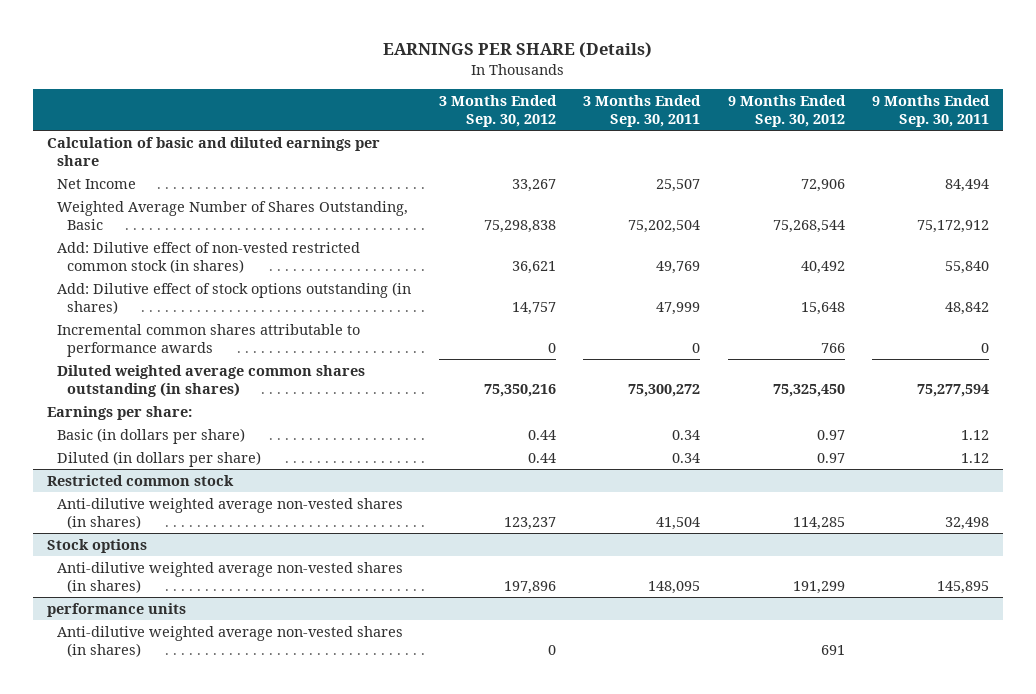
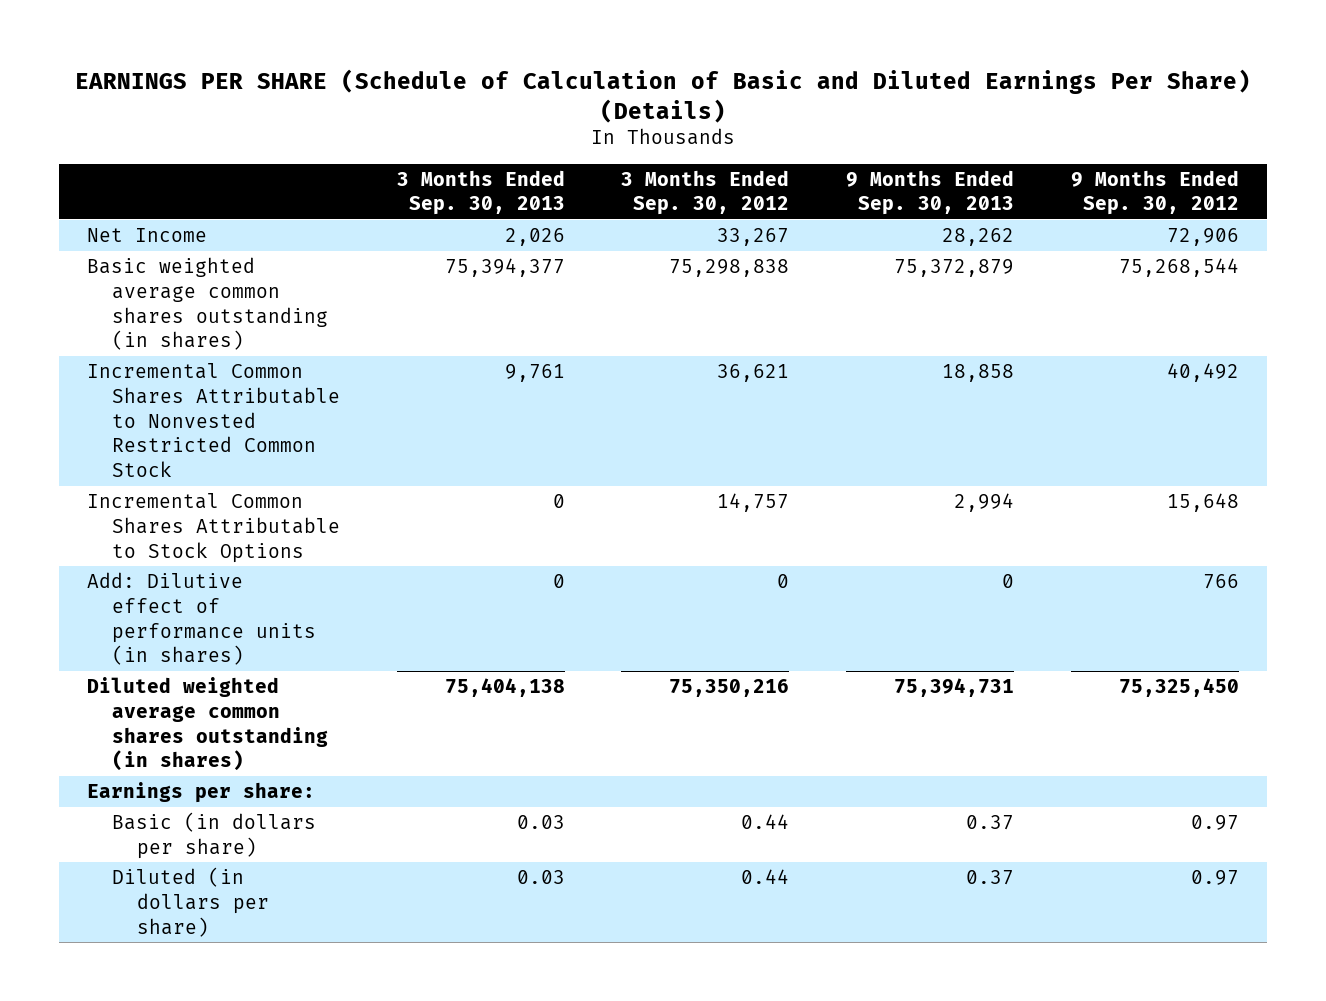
[382,42,652,59] EARNINGS PER SHARE (Details) -> [75,68,1252,123] EARNINGS PER SHARE (Schedule of Calculation of Basic and Diluted Earnings Per Share) (Details)
[583,94,702,128] 3 Months Ended Sep. 30, 2011 -> none
[872,94,991,128] 9 Months Ended Sep. 30, 2011 -> none
none -> [396,169,565,216] 3 Months Ended Sep. 30, 2013
none -> [846,169,1015,216] 9 Months Ended Sep. 30, 2013
[46,136,380,166] Calculation of basic and diluted earnings per share -> none
[56,200,408,230] Weighted Average Number of Shares Outstanding, Basic -> [87,256,329,351] Basic weighted average common shares outstanding (in shares)
[56,241,360,273] Add: Dilutive effect of non-vested restricted common stock (in shares) -> [87,362,341,478] Incremental Common Shares Attributable to Nonvested Restricted Common Stock
[56,281,411,314] Add: Dilutive effect of stock options outstanding (in shares) -> [87,492,341,563] Incremental Common Shares Attributable to Stock Options
[56,323,360,357] Incremental common shares attributable to performance awards -> [87,571,317,666] Add: Dilutive effect of performance units (in shares)
[46,474,234,486] Restricted common stock -> none
[56,497,403,529] Anti-dilutive weighted average non-vested shares (in shares) -> none
[46,538,147,553] Stock options -> none
[56,561,403,593] Anti-dilutive weighted average non-vested shares (in shares) -> none
[46,602,186,617] performance units -> none
[56,625,403,657] Anti-dilutive weighted average non-vested shares (in shares) -> none

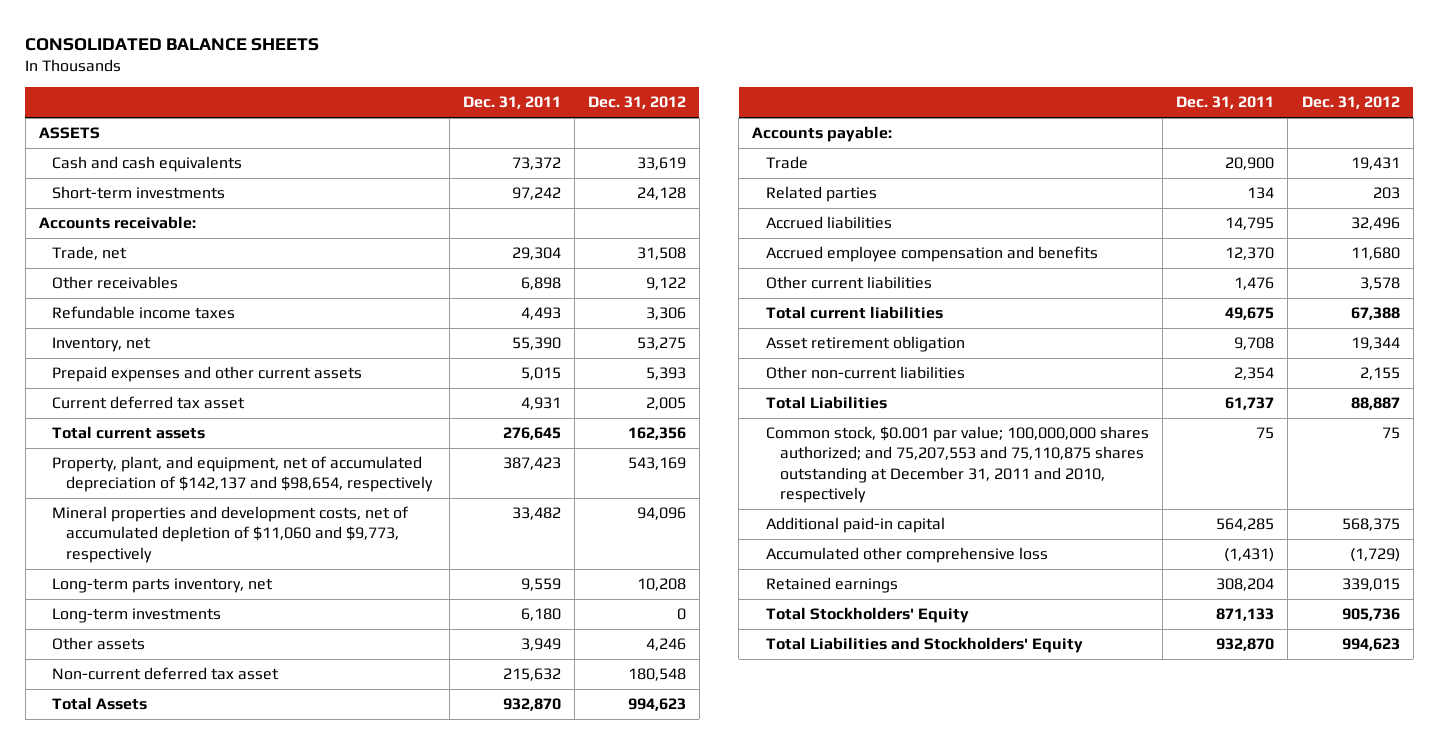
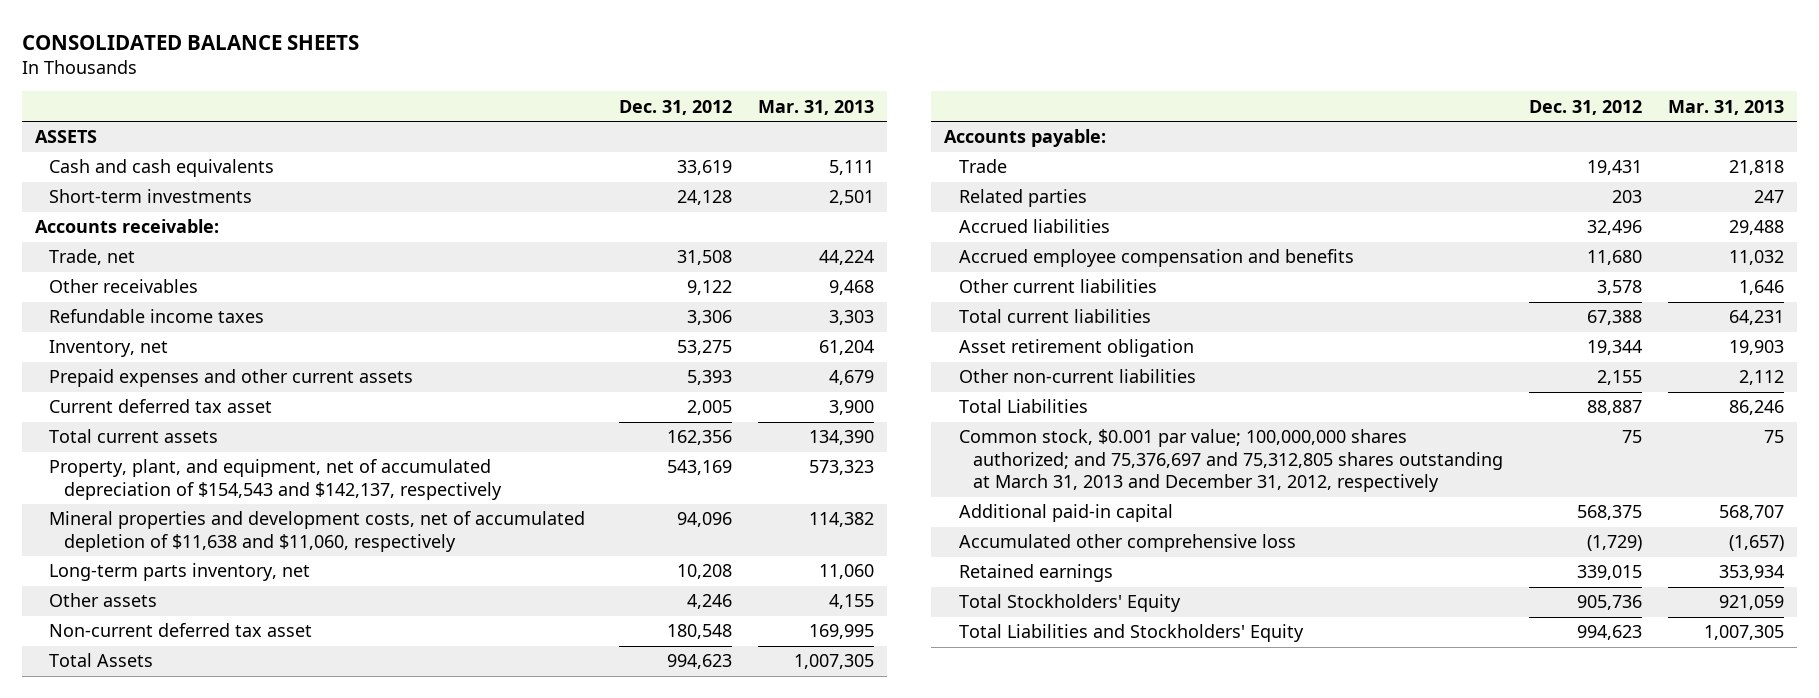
[462,96,561,110] Dec. 31, 2011 -> none
none -> [758,99,875,115] Mar. 31, 2013
[52,456,434,493] Property, plant, and equipment, net of accumulated depreciation of $142,137 and $98,654, respectively -> [49,459,502,500] Property, plant, and equipment, net of accumulated depreciation of $154,543 and $142,137, respectively
[52,506,410,563] Mineral properties and development costs, net of accumulated depletion of $11,060 and $9,773, respectively -> [49,511,586,552] Mineral properties and development costs, net of accumulated depletion of $11,638 and $11,060, respectively
[52,608,222,624] Long-term investments -> none
[766,426,1150,503] Common stock, $0.001 par value; 100,000,000 shares authorized; and 75,207,553 and 75,110,875 shares outstanding at December 31, 2011 and 2010, respectively -> [958,429,1503,493] Common stock, $0.001 par value; 100,000,000 shares authorized; and 75,376,697 and 75,312,805 shares outstanding at March 31, 2013 and December 31, 2012, respectively

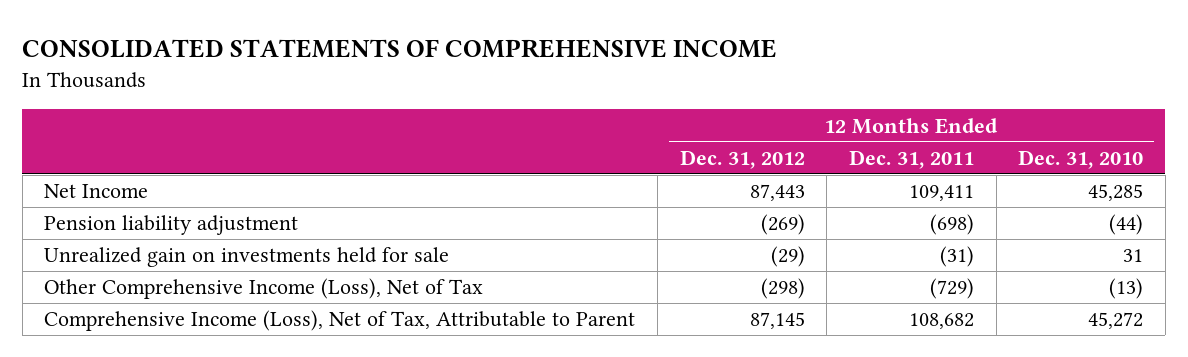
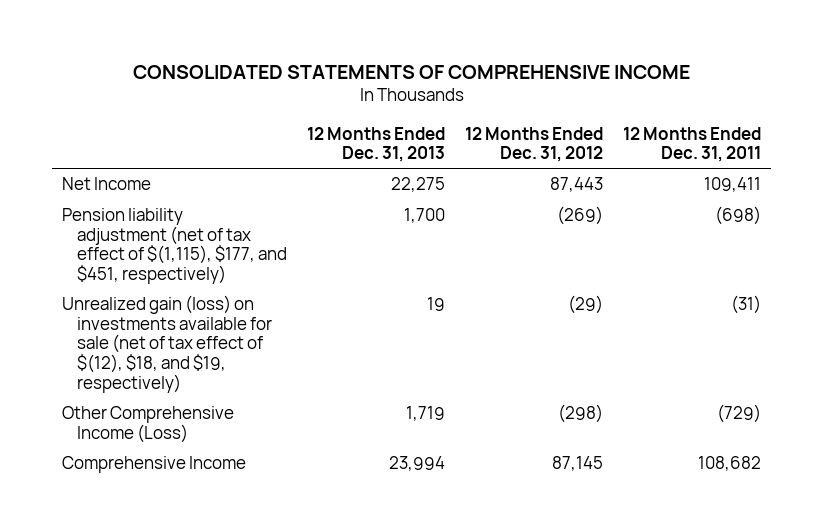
[1018,149,1144,169] Dec. 31, 2010 -> none
none -> [306,126,445,163] 12 Months Ended Dec. 31, 2013
[44,215,299,236] Pension liability adjustment -> [62,208,287,285] Pension liability adjustment (net of tax effect of $(1,115), $177, and $451, respectively)
[44,247,450,268] Unrealized gain on investments held for sale -> [62,295,272,393] Unrealized gain (loss) on investments available for sale (net of tax effect of $(12), $18, and $19, respectively)
[44,278,484,300] Other Comprehensive Income (Loss), Net of Tax -> [62,406,235,443] Other Comprehensive Income (Loss)
[44,310,636,332] Comprehensive Income (Loss), Net of Tax, Attributable to Parent -> [62,456,247,474] Comprehensive Income

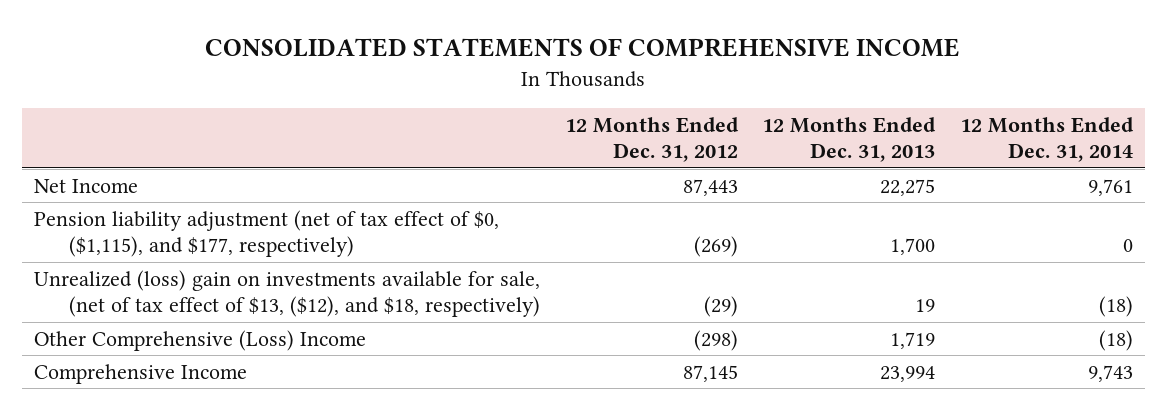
[623,126,762,163] 12 Months Ended Dec. 31, 2011 -> none
none -> [959,117,1134,163] 12 Months Ended Dec. 31, 2014
[62,208,287,285] Pension liability adjustment (net of tax effect of $(1,115), $177, and $451, respectively) -> [34,209,500,258] Pension liability adjustment (net of tax effect of $0, ($1,115), and $177, respectively)
[62,295,272,393] Unrealized gain (loss) on investments available for sale (net of tax effect of $(12), $18, and $19, respectively) -> [34,269,541,318] Unrealized (loss) gain on investments available for sale, (net of tax effect of $13, ($12), and $18, respectively)
[62,406,235,443] Other Comprehensive Income (Loss) -> [34,329,367,351] Other Comprehensive (Loss) Income

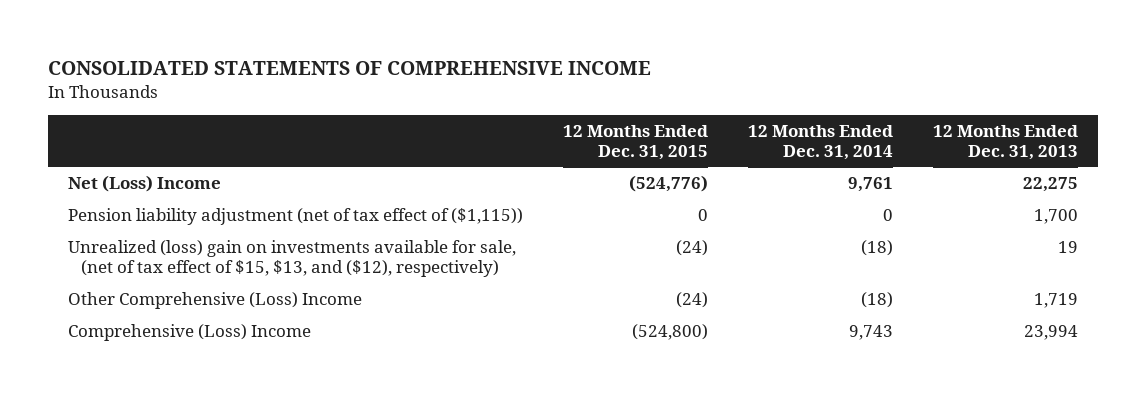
[564,117,739,163] 12 Months Ended Dec. 31, 2012 -> none
none -> [563,124,709,160] 12 Months Ended Dec. 31, 2015
[34,178,139,193] Net Income -> [68,175,222,193] Net (Loss) Income
[34,209,500,258] Pension liability adjustment (net of tax effect of $0, ($1,115), and $177, respectively) -> [68,208,524,226] Pension liability adjustment (net of tax effect of ($1,115))
[34,269,541,318] Unrealized (loss) gain on investments available for sale, (net of tax effect of $13, ($12), and $18, respectively) -> [68,240,517,278] Unrealized (loss) gain on investments available for sale, (net of tax effect of $15, $13, and ($12), respectively)
[34,363,248,384] Comprehensive Income -> [68,324,312,342] Comprehensive (Loss) Income

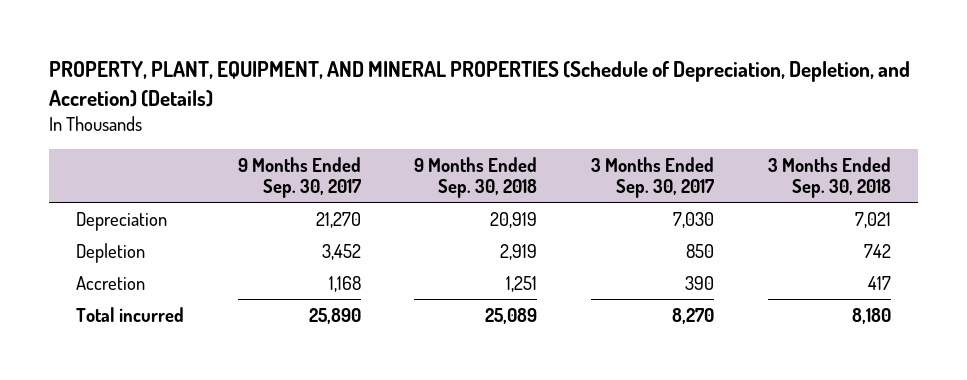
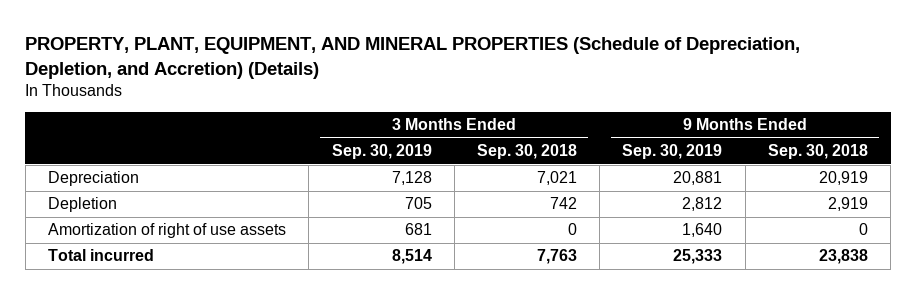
[237,156,361,198] 9 Months Ended Sep. 30, 2017 -> none
[591,156,715,198] 3 Months Ended Sep. 30, 2017 -> none
none -> [331,144,432,160] Sep. 30, 2019
none -> [622,144,723,160] Sep. 30, 2019
[75,275,145,290] Accretion -> none
none -> [48,223,287,239] Amortization of right of use assets
[485,307,538,324] 25,089 -> [818,249,868,265] 23,838
[852,307,892,324] 8,180 -> [537,249,578,265] 7,763

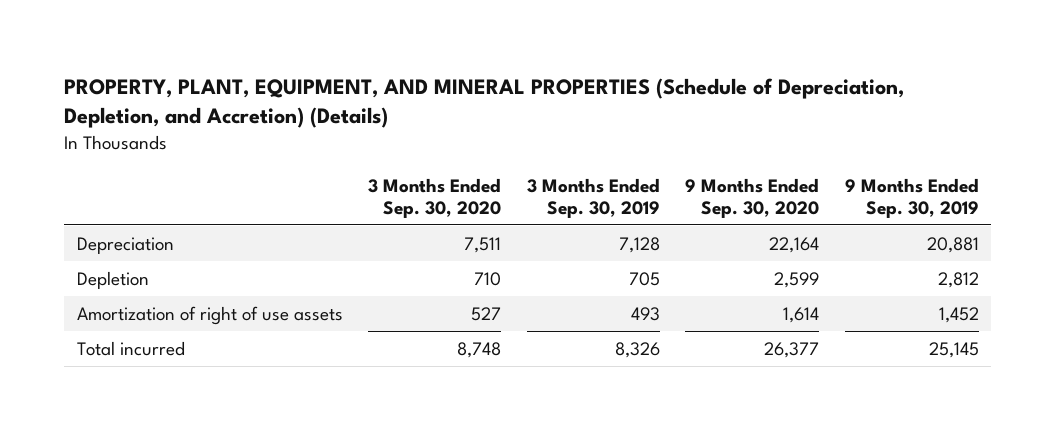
[477,144,578,160] Sep. 30, 2018 -> none
[767,144,868,160] Sep. 30, 2018 -> none
none -> [368,177,502,218] 3 Months Ended Sep. 30, 2020
none -> [685,177,820,218] 9 Months Ended Sep. 30, 2020
[404,223,432,236] 681 -> [630,306,660,321] 493
[682,223,723,238] 1,640 -> [938,306,979,323] 1,452
[391,249,432,265] 8,514 -> [614,341,660,358] 8,326
[673,249,723,265] 25,333 -> [928,341,979,358] 25,145

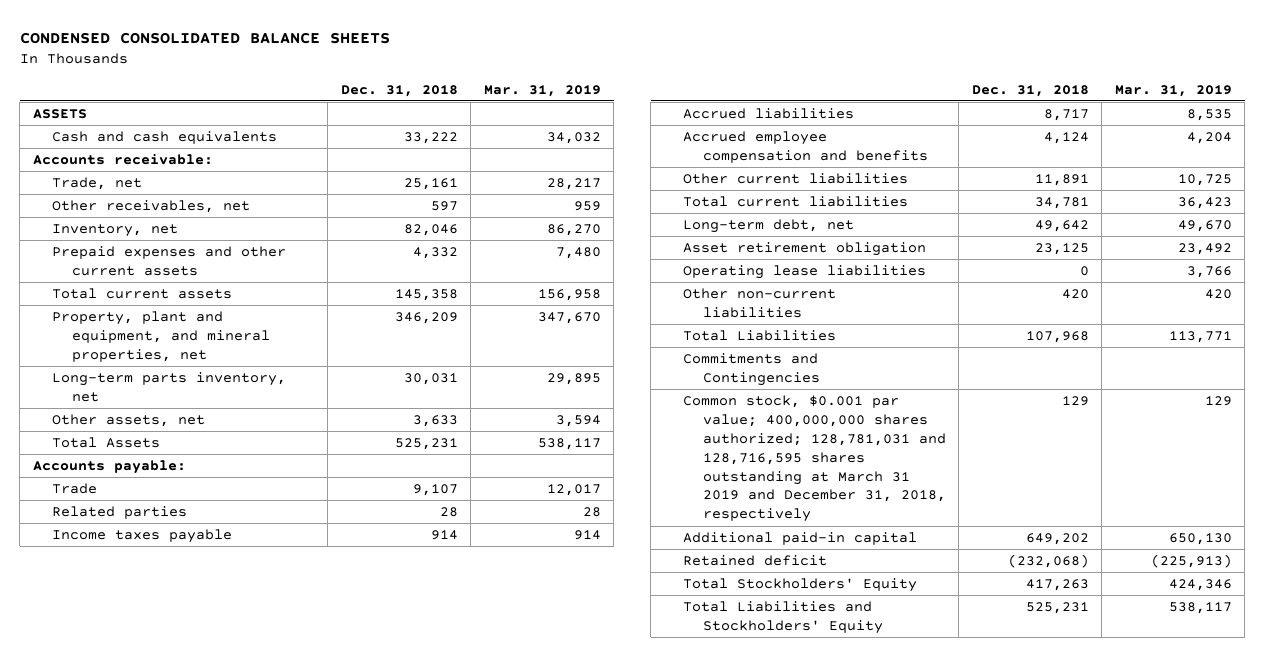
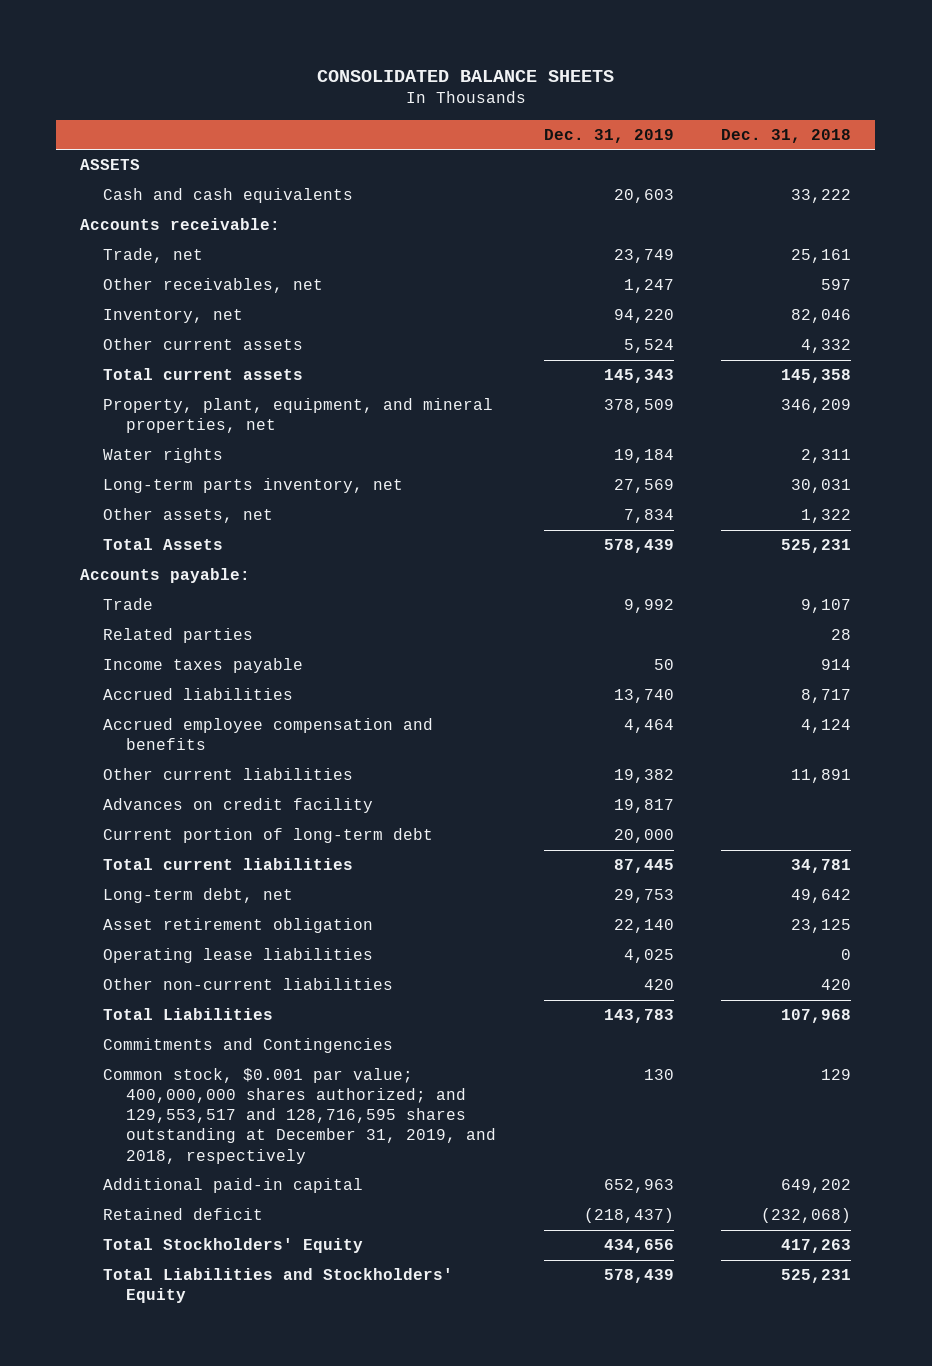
[19,31,390,44] CONDENSED CONSOLIDATED BALANCE SHEETS -> [316,69,614,82] CONSOLIDATED BALANCE SHEETS
[483,84,601,97] Mar. 31, 2019 -> none
none -> [543,128,674,143] Dec. 31, 2019
[52,246,287,276] Prepaid expenses and other current assets -> [103,338,304,351] Other current assets
[52,311,270,362] Property, plant and equipment, and mineral properties, net -> [103,398,494,434] Property, plant, equipment, and mineral properties, net
none -> [103,448,224,464] Water rights
[412,415,458,428] 3,633 -> [801,509,852,524] 1,322
none -> [103,798,374,814] Advances on credit facility
none -> [103,828,434,844] Current portion of long-term debt
[683,395,946,523] Common stock, $0.001 par value; 400,000,000 shares authorized; 128,781,031 and 128,716,595 shares outstanding at March 31 2019 and December 31, 2018, respectively -> [103,1068,497,1164] Common stock, $0.001 par value; 400,000,000 shares authorized; and 129,553,517 and 128,716,595 shares outstanding at December 31, 2019, and 2018, respectively

